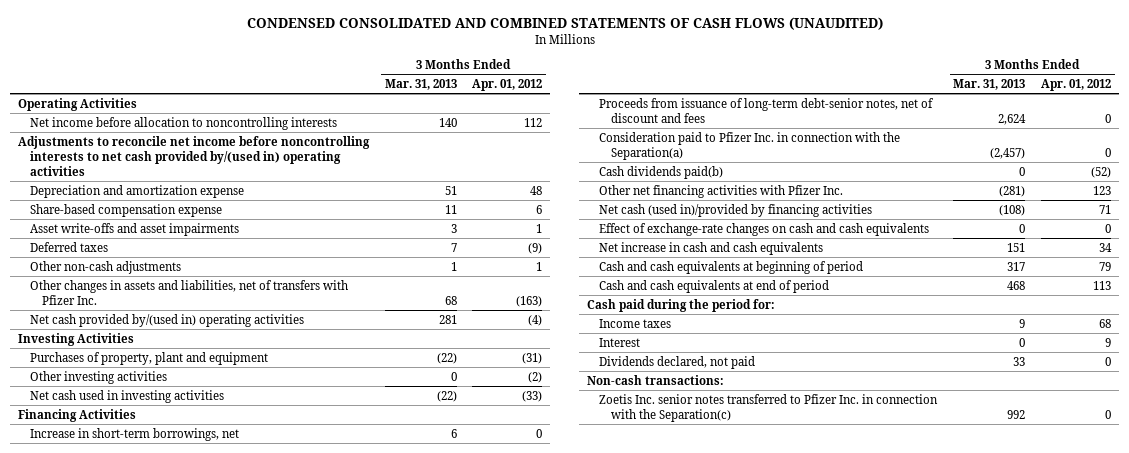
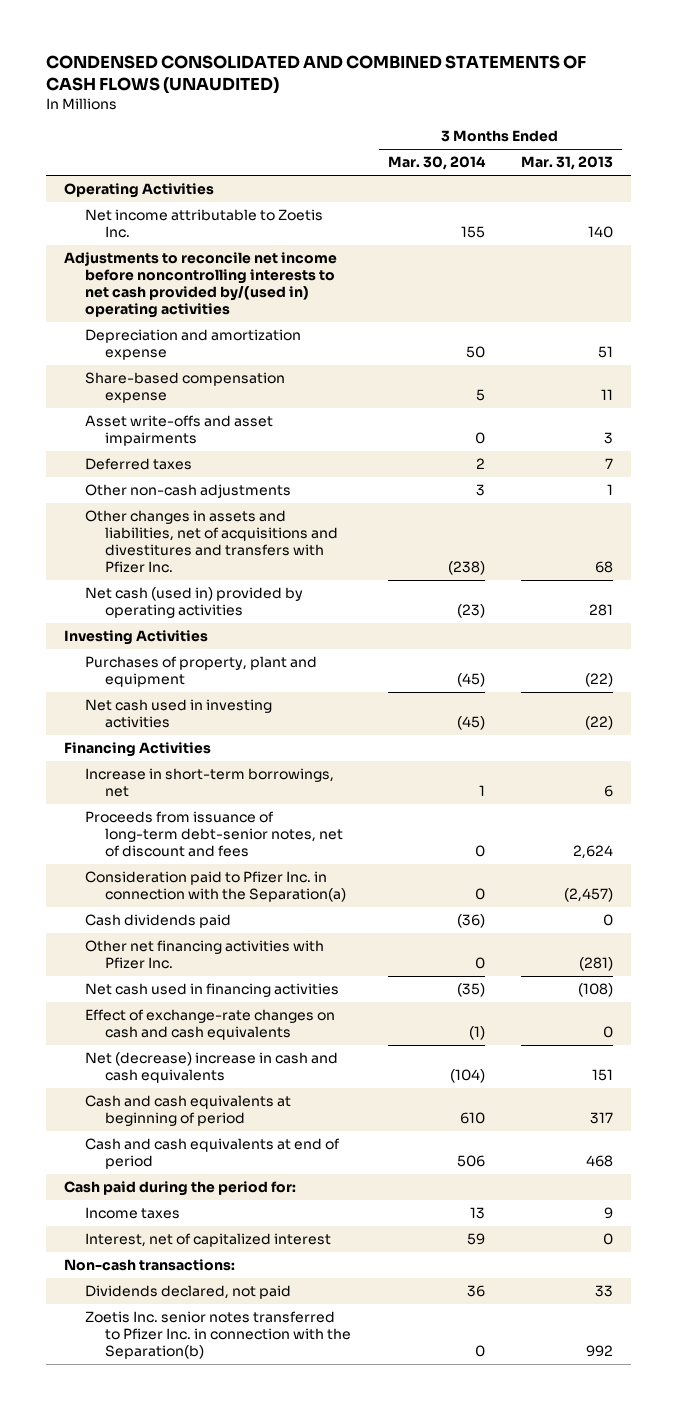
[472,79,543,92] Apr. 01, 2012 -> none
none -> [387,156,486,171] Mar. 30, 2014
[29,116,337,130] Net income before allocation to noncontrolling interests -> [84,209,323,239] Net income attributable to Zoetis Inc.
[29,279,348,305] Other changes in assets and liabilities, net of transfers with Pfizer Inc. -> [84,510,339,573] Other changes in assets and liabilities, net of acquisitions and divestitures and transfers with Pfizer Inc.
[29,313,304,327] Net cash provided by/(used in) operating activities -> [84,587,303,619] Net cash (used in) provided by operating activities
[29,370,167,384] Other investing activities -> none
[598,165,723,179] Cash dividends paid(b) -> [84,914,231,929] Cash dividends paid
[598,203,872,217] Net cash (used in)/provided by financing activities -> [84,983,339,998] Net cash used in financing activities
[598,241,823,255] Net increase in cash and cash equivalents -> [84,1052,338,1084] Net (decrease) increase in cash and cash equivalents
[598,337,640,347] Interest -> [84,1233,331,1248] Interest, net of capitalized interest
[598,355,755,369] Dividends declared, not paid -> [84,1285,291,1300] Dividends declared, not paid
[598,393,938,422] Zoetis Inc. senior notes transferred to Pfizer Inc. in connection with the Separation(c) -> [84,1311,352,1360] Zoetis Inc. senior notes transferred to Pfizer Inc. in connection with the Separation(b)

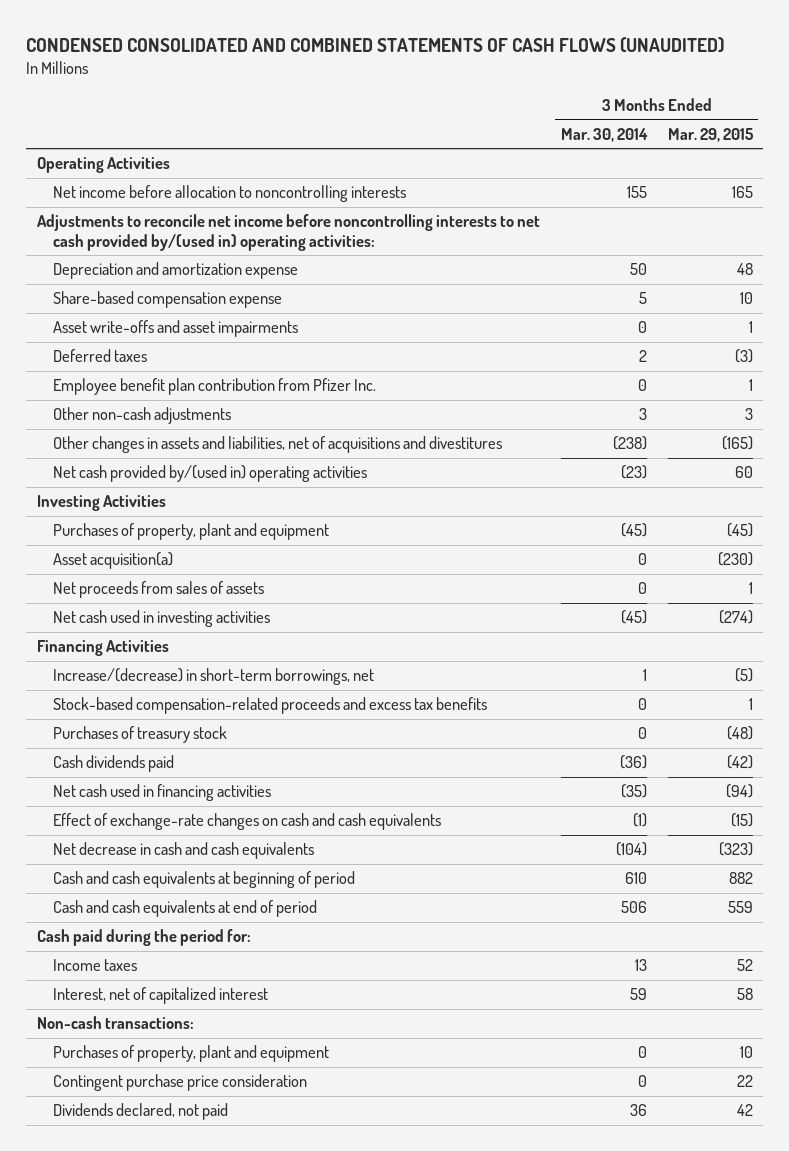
[520,156,613,171] Mar. 31, 2013 -> none
none -> [667,128,754,143] Mar. 29, 2015
[84,209,323,239] Net income attributable to Zoetis Inc. -> [53,185,407,203] Net income before allocation to noncontrolling interests
[63,252,337,318] Adjustments to reconcile net income before noncontrolling interests to net cash provided by/(used in) operating activities -> [36,214,540,251] Adjustments to reconcile net income before noncontrolling interests to net cash provided by/(used in) operating activities:
none -> [53,378,377,396] Employee benefit plan contribution from Pfizer Inc.
[84,510,339,573] Other changes in assets and liabilities, net of acquisitions and divestitures and transfers with Pfizer Inc. -> [53,436,503,454] Other changes in assets and liabilities, net of acquisitions and divestitures
[84,587,303,619] Net cash (used in) provided by operating activities -> [53,465,368,483] Net cash provided by/(used in) operating activities
none -> [53,552,174,570] Asset acquisition(a)
none -> [53,581,265,599] Net proceeds from sales of assets
[84,811,344,858] Proceeds from issuance of long-term debt-senior notes, net of discount and fees -> none
[84,871,347,903] Consideration paid to Pfizer Inc. in connection with the Separation(a) -> none
[84,768,334,798] Increase in short-term borrowings, net -> [53,668,375,686] Increase/(decrease) in short-term borrowings, net
none -> [53,697,488,715] Stock-based compensation-related proceeds and excess tax benefits
none -> [53,726,228,744] Purchases of treasury stock
[84,940,324,970] Other net financing activities with Pfizer Inc. -> none
[84,1052,338,1084] Net (decrease) increase in cash and cash equivalents -> [53,842,315,860] Net decrease in cash and cash equivalents
none -> [53,1045,330,1063] Purchases of property, plant and equipment
none -> [53,1074,308,1092] Contingent purchase price consideration
[84,1311,352,1360] Zoetis Inc. senior notes transferred to Pfizer Inc. in connection with the Separation(b) -> none

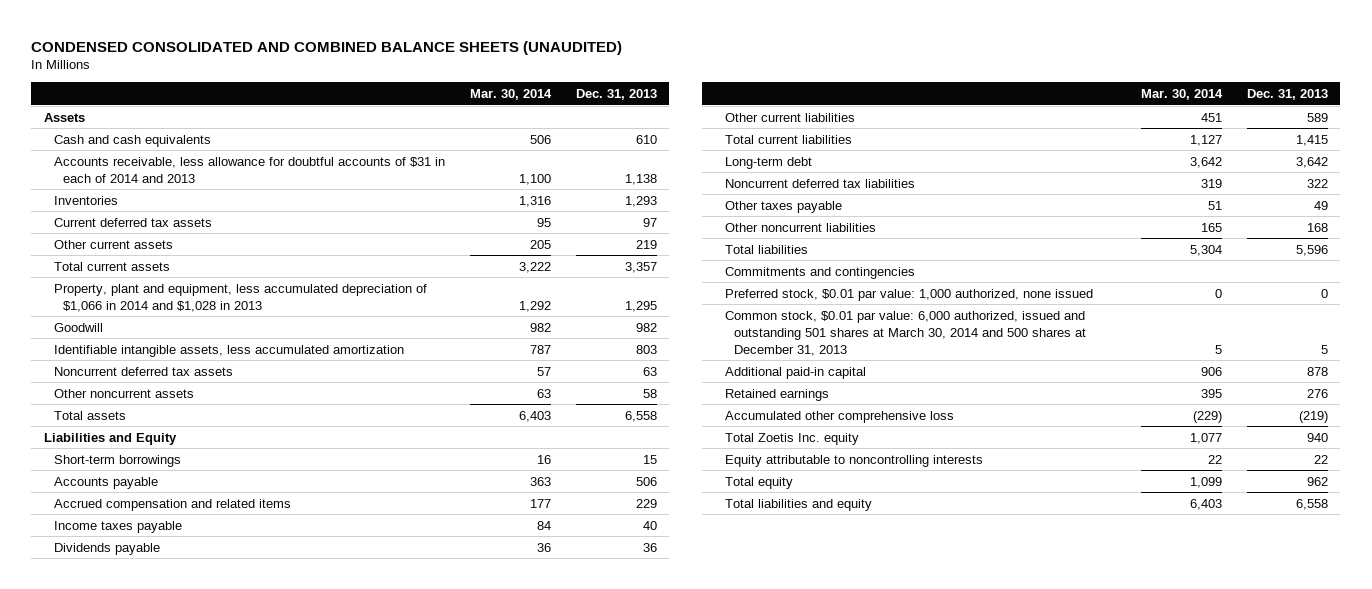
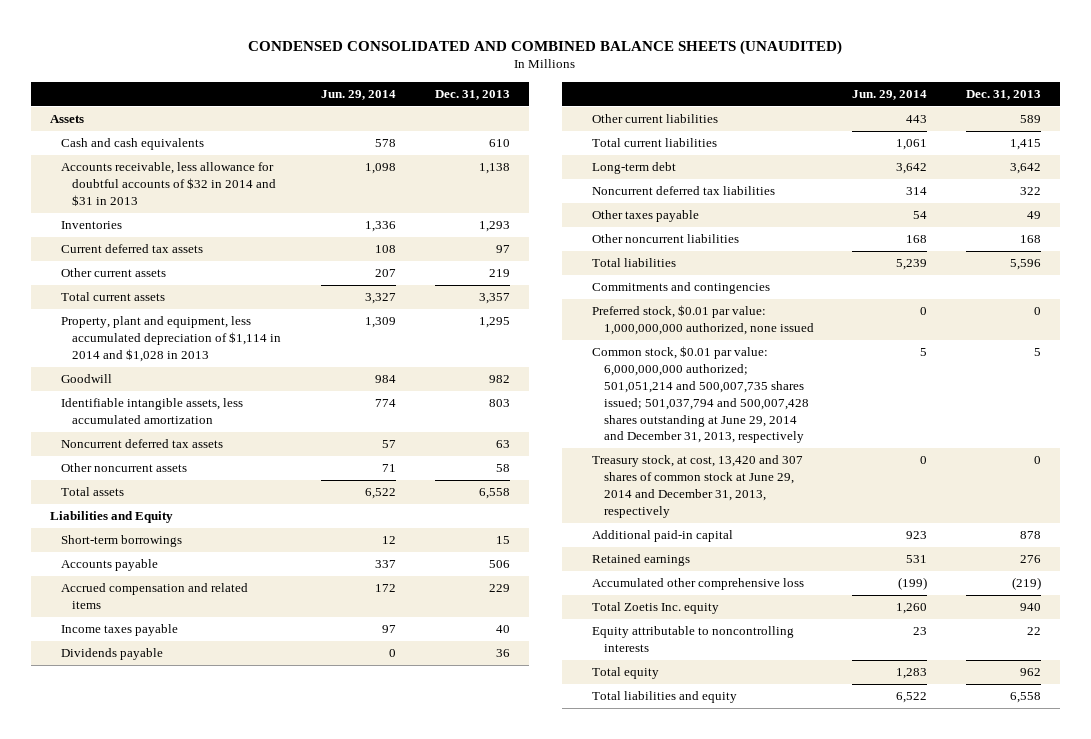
[469,89,552,101] Mar. 30, 2014 -> none
none -> [321,89,397,100] Jun. 29, 2014
[53,156,445,183] Accounts receivable, less allowance for doubtful accounts of $31 in each of 2014 and 2013 -> [61,162,277,206] Accounts receivable, less allowance for doubtful accounts of $32 in 2014 and $31 in 2013
[53,283,427,312] Property, plant and equipment, less accumulated depreciation of $1,066 in 2014 and $1,028 in 2013 -> [61,316,282,362] Property, plant and equipment, less accumulated depreciation of $1,114 in 2014 and $1,028 in 2013
[724,288,1093,301] Preferred stock, $0.01 par value: 1,000 authorized, none issued -> [592,305,814,336] Preferred stock, $0.01 par value: 1,000,000,000 authorized, none issued
[724,310,1087,356] Common stock, $0.01 par value: 6,000 authorized, issued and outstanding 501 shares at March 30, 2014 and 500 shares at December 31, 2013 -> [592,346,809,444] Common stock, $0.01 par value: 6,000,000,000 authorized; 501,051,214 and 500,007,735 shares issued; 501,037,794 and 500,007,428 shares outstanding at June 29, 2014 and December 31, 2013, respectively
none -> [592,455,804,518] Treasury stock, at cost, 13,420 and 307 shares of common stock at June 29, 2014 and December 31, 2013, respectively

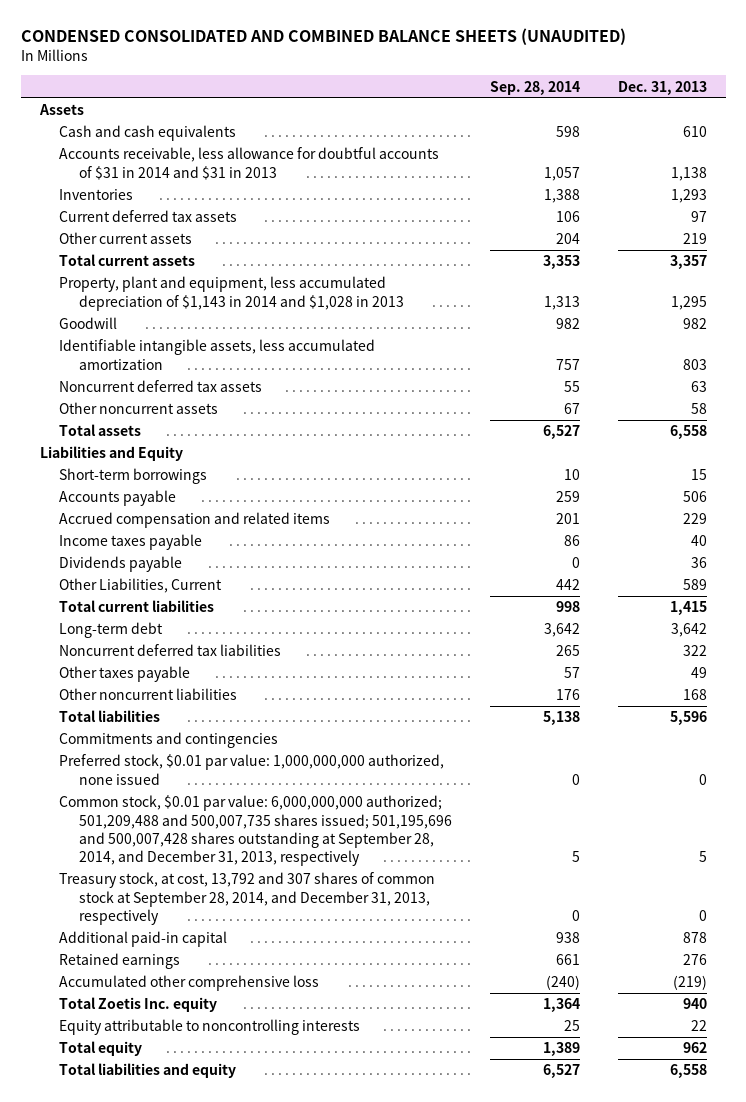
[321,89,397,100] Jun. 29, 2014 -> none
none -> [489,80,580,95] Sep. 28, 2014
[61,162,277,206] Accounts receivable, less allowance for doubtful accounts of $32 in 2014 and $31 in 2013 -> [59,147,440,180] Accounts receivable, less allowance for doubtful accounts of $31 in 2014 and $31 in 2013
[61,316,282,362] Property, plant and equipment, less accumulated depreciation of $1,114 in 2014 and $1,028 in 2013 -> [59,276,404,311] Property, plant and equipment, less accumulated depreciation of $1,143 in 2014 and $1,028 in 2013
[592,114,719,124] Other current liabilities -> [59,578,223,594] Other Liabilities, Current
[592,346,809,444] Common stock, $0.01 par value: 6,000,000,000 authorized; 501,051,214 and 500,007,735 shares issued; 501,037,794 and 500,007,428 shares outstanding at June 29, 2014 and December 31, 2013, respectively -> [59,795,452,867] Common stock, $0.01 par value: 6,000,000,000 authorized; 501,209,488 and 500,007,735 shares issued; 501,195,696 and 500,007,428 shares outstanding at September 28, 2014, and December 31, 2013, respectively
[592,455,804,518] Treasury stock, at cost, 13,420 and 307 shares of common stock at June 29, 2014 and December 31, 2013, respectively -> [59,872,436,925] Treasury stock, at cost, 13,792 and 307 shares of common stock at September 28, 2014, and December 31, 2013, respectively

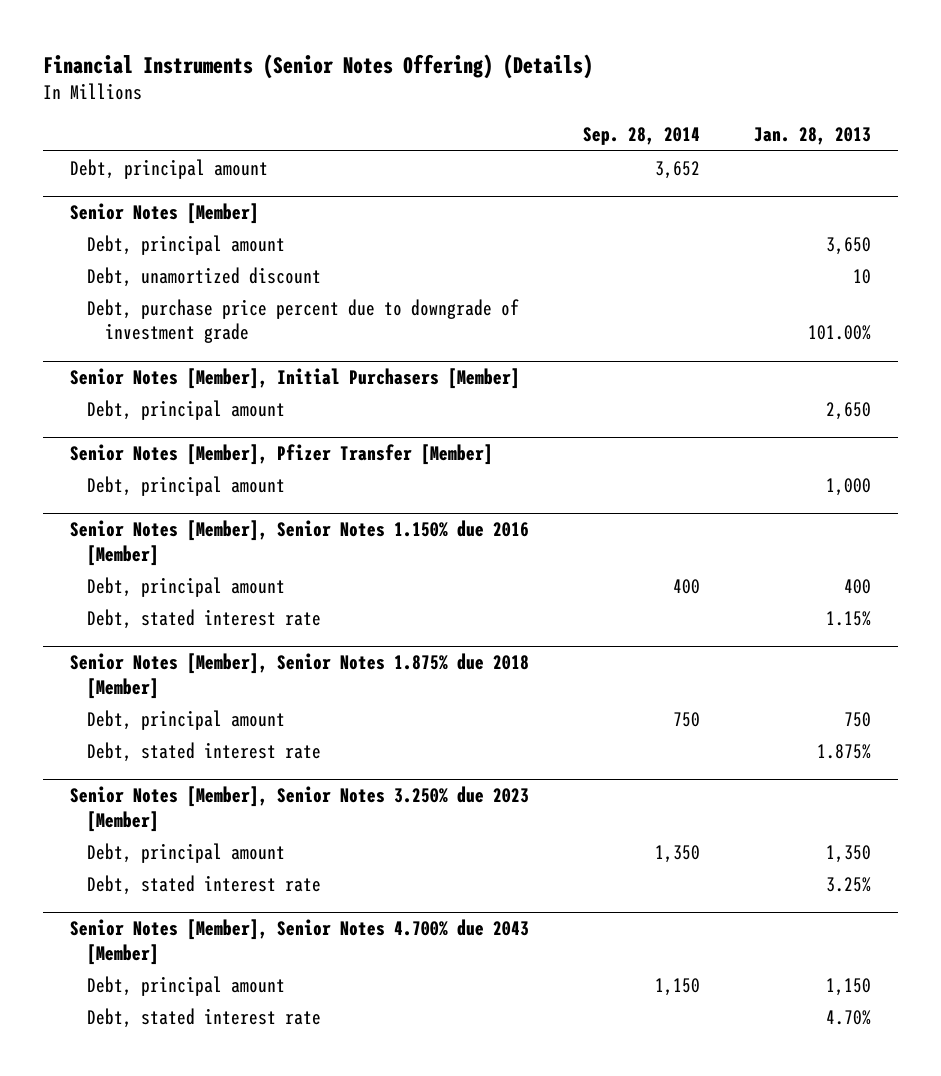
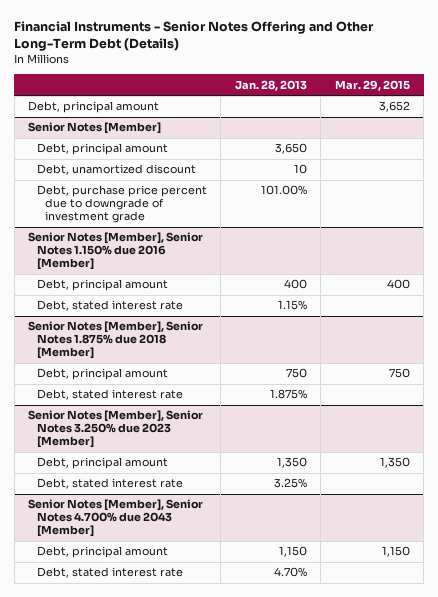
[42,54,593,80] Financial Instruments (Senior Notes Offering) (Details) -> [14,21,375,52] Financial Instruments - Senior Notes Offering and Other Long-Term Debt (Details)
[582,127,700,146] Sep. 28, 2014 -> none
none -> [334,79,410,91] Mar. 29, 2015
[69,368,520,390] Senior Notes [Member], Initial Purchasers [Member] -> none
[87,399,286,420] Debt, principal amount -> none
[69,444,493,466] Senior Notes [Member], Pfizer Transfer [Member] -> none
[87,475,286,496] Debt, principal amount -> none

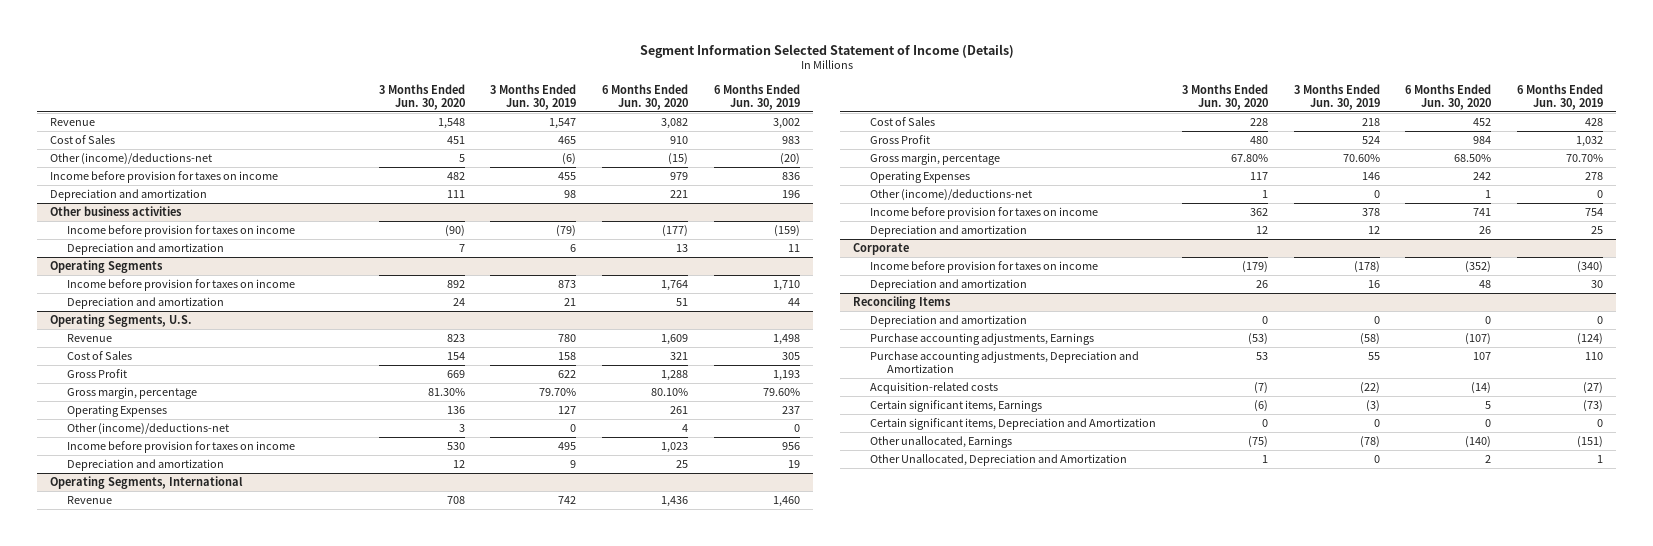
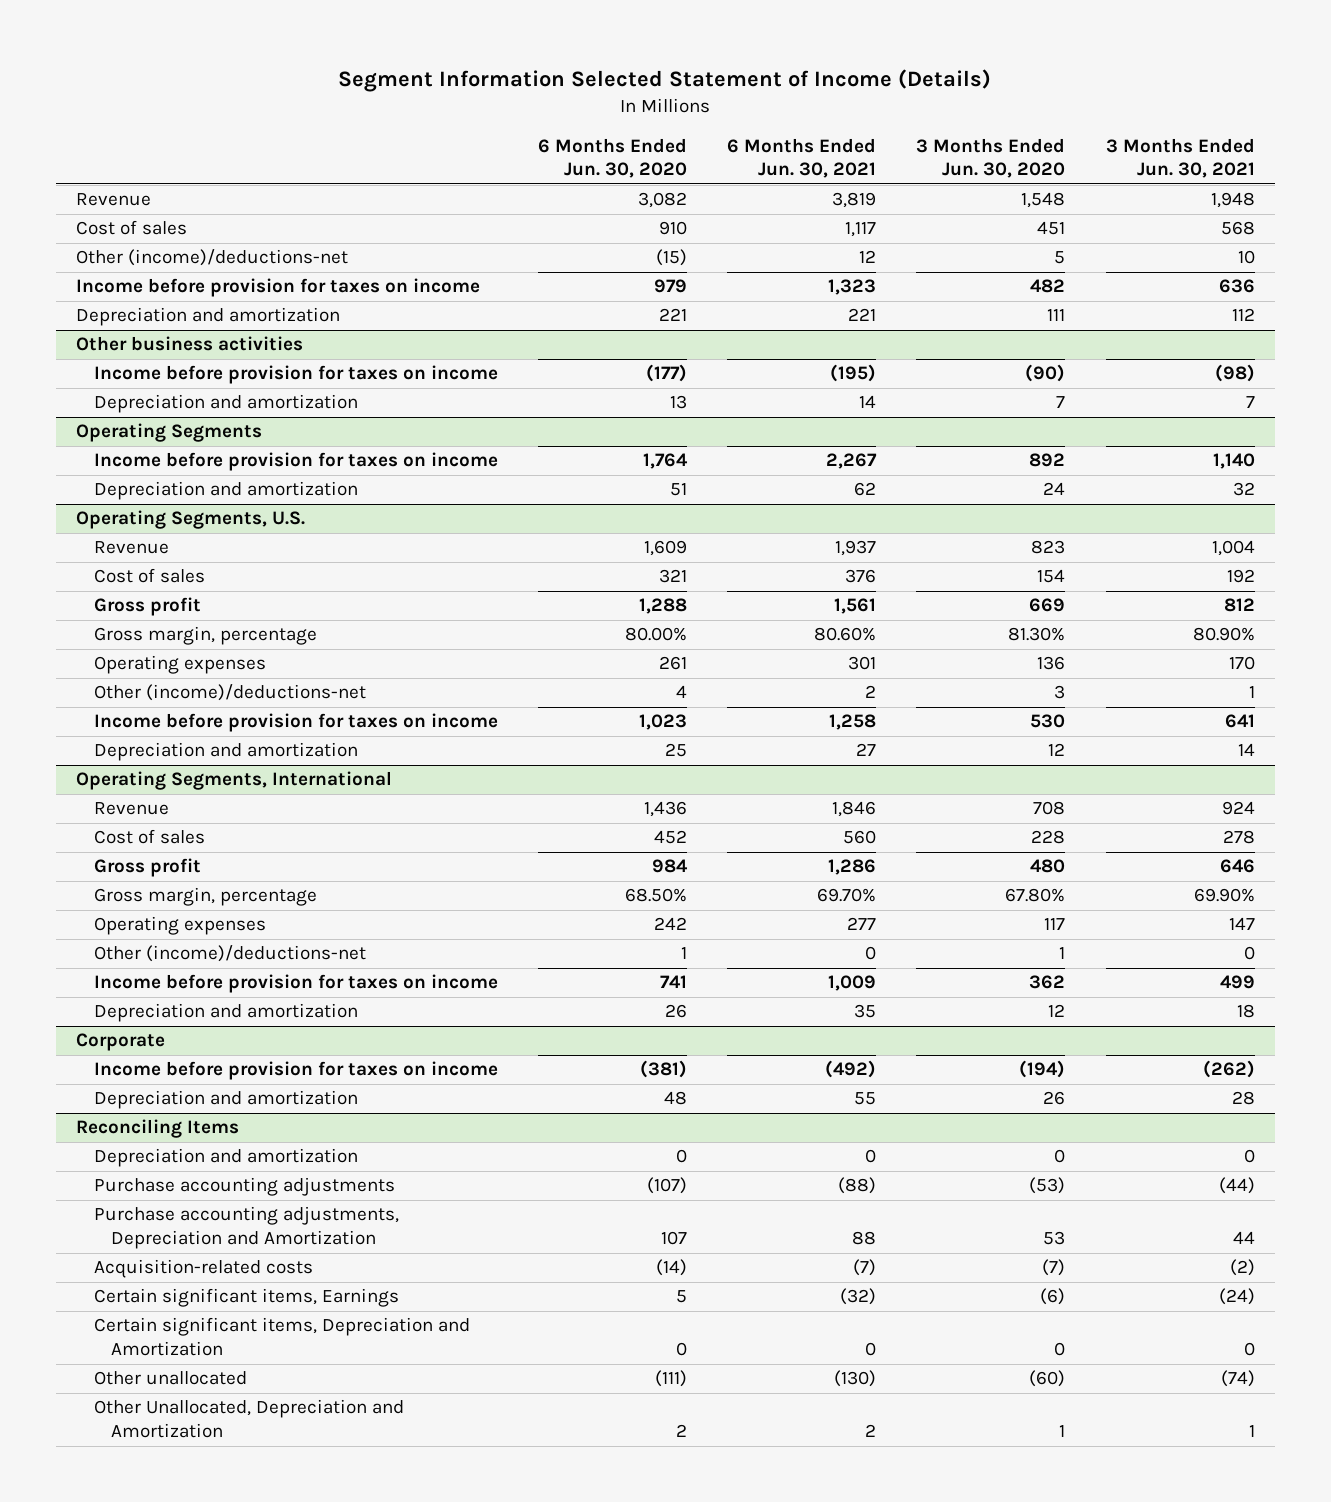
[490,83,577,110] 3 Months Ended Jun. 30, 2019 -> none
[713,83,800,110] 6 Months Ended Jun. 30, 2019 -> none
none -> [727,137,877,179] 6 Months Ended Jun. 30, 2021
none -> [1105,137,1255,179] 3 Months Ended Jun. 30, 2021
[50,135,116,145] Cost of Sales -> [76,220,188,236] Cost of sales
[66,351,132,361] Cost of Sales -> [93,568,205,584] Cost of sales
[66,369,127,379] Gross Profit -> [93,597,201,617] Gross profit
[651,388,689,397] 80.10% -> [624,627,687,642] 80.00%
[66,405,167,418] Operating Expenses -> [93,655,266,675] Operating expenses
[870,117,936,127] Cost of Sales -> [93,829,205,845] Cost of sales
[870,135,931,145] Gross Profit -> [93,858,201,878] Gross profit
[870,171,971,184] Operating Expenses -> [93,916,266,936] Operating expenses
[1241,261,1268,274] (179) -> [1019,1060,1066,1079] (194)
[1465,261,1492,274] (352) -> [639,1060,687,1079] (381)
[870,333,1095,346] Purchase accounting adjustments, Earnings -> [93,1177,395,1197] Purchase accounting adjustments
[870,436,1013,449] Other unallocated, Earnings -> [93,1371,247,1386] Other unallocated
[1247,436,1268,449] (75) -> [1029,1370,1066,1388] (60)
[1465,436,1492,449] (140) -> [654,1370,687,1388] (111)

